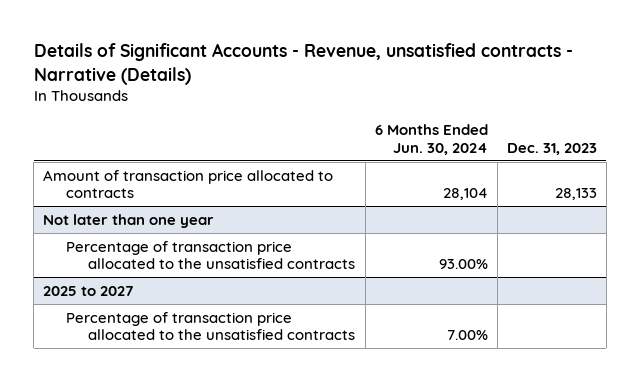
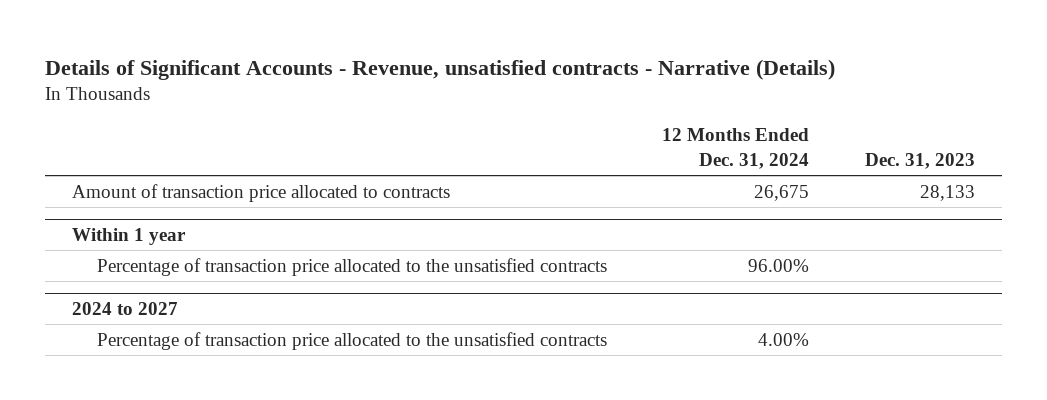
[374,124,488,155] 6 Months Ended Jun. 30, 2024 -> none
none -> [662,128,810,169] 12 Months Ended Dec. 31, 2024
[43,213,215,228] Not later than one year -> [72,227,187,245] Within 1 year
[43,285,135,296] 2025 to 2027 -> [72,301,179,315] 2024 to 2027

